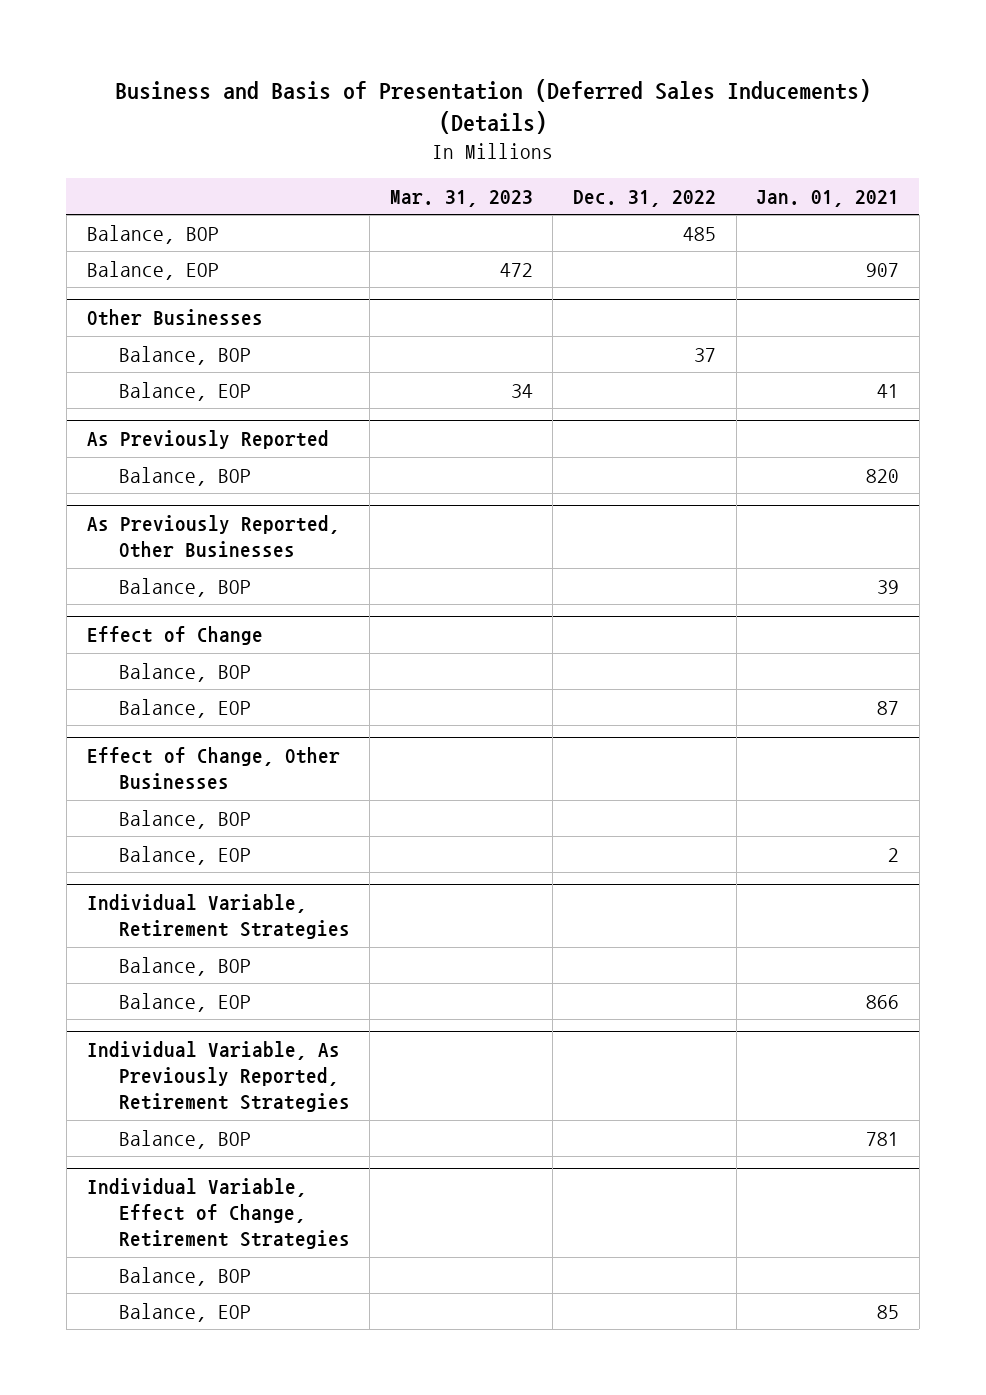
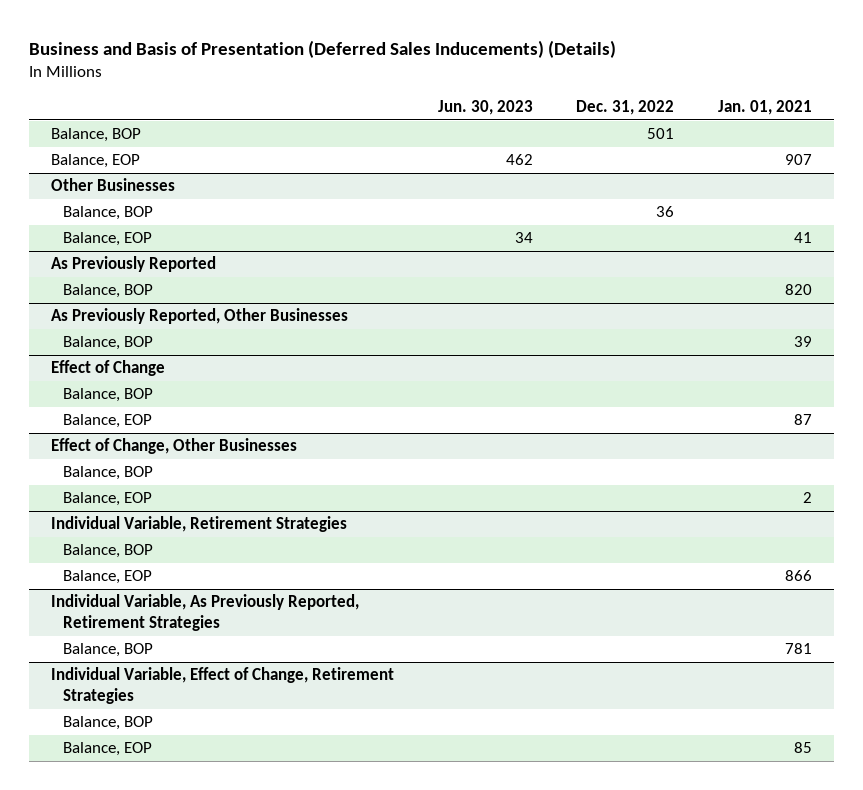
[389,189,533,207] Mar. 31, 2023 -> none
none -> [437,100,533,116] Jun. 30, 2023
[682,226,716,241] 485 -> [647,128,675,140] 501
[693,347,716,362] 37 -> [656,206,675,218] 36

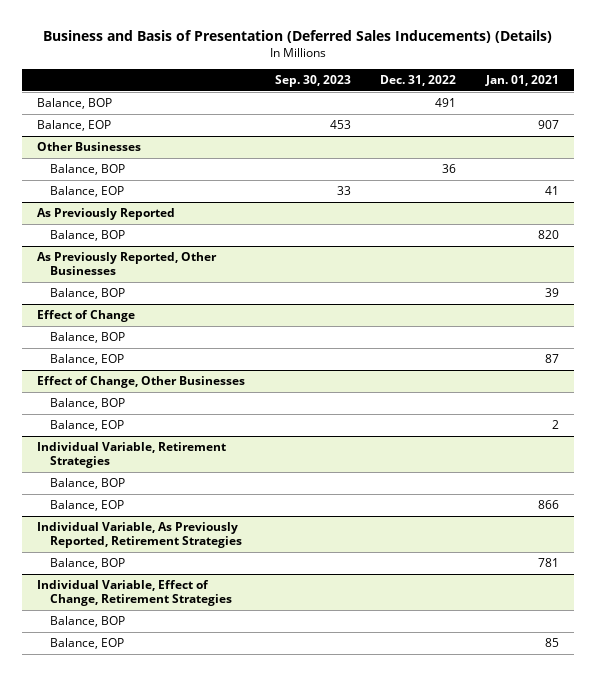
[437,100,533,116] Jun. 30, 2023 -> none
none -> [274,75,351,88] Sep. 30, 2023
[647,128,675,140] 501 -> [435,98,457,108] 491

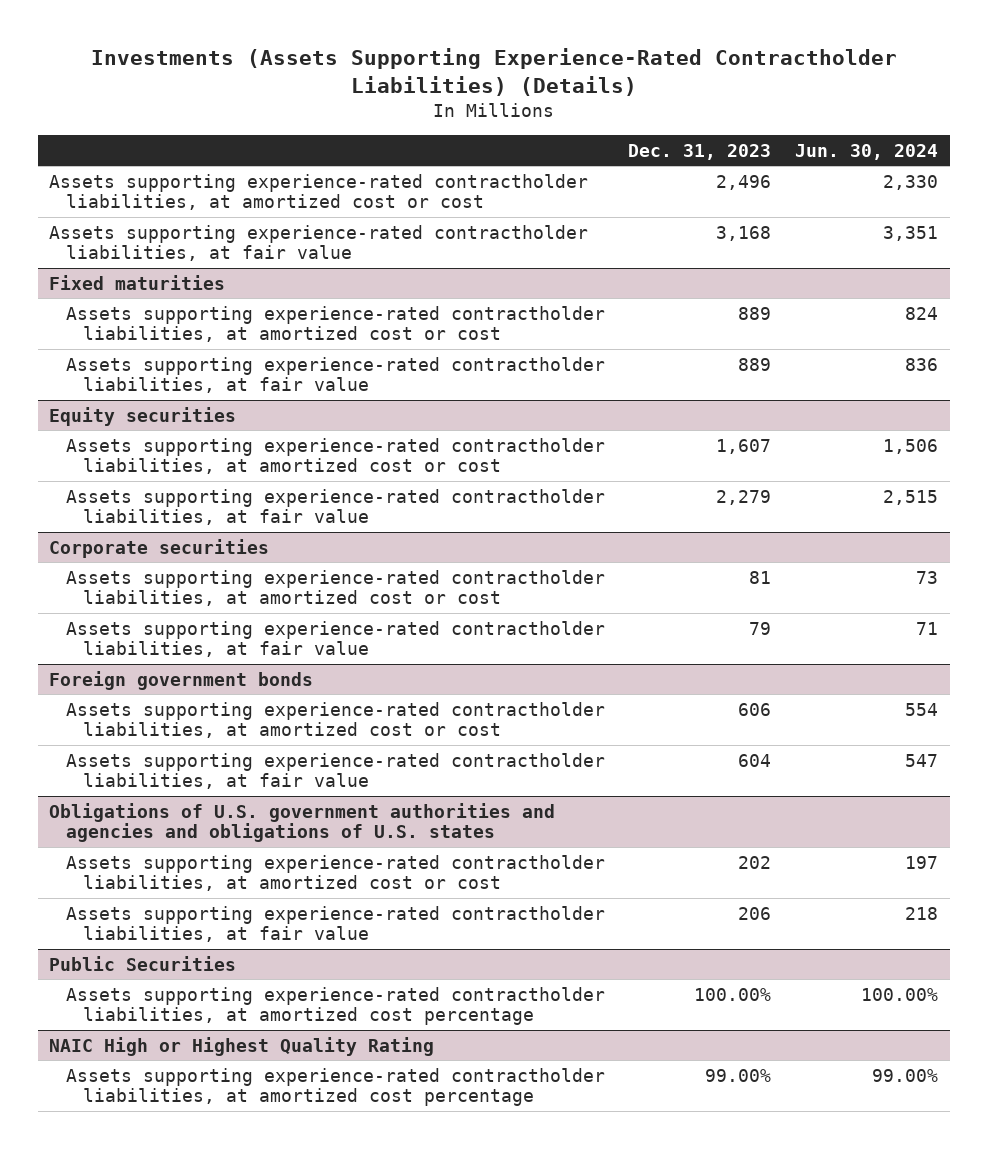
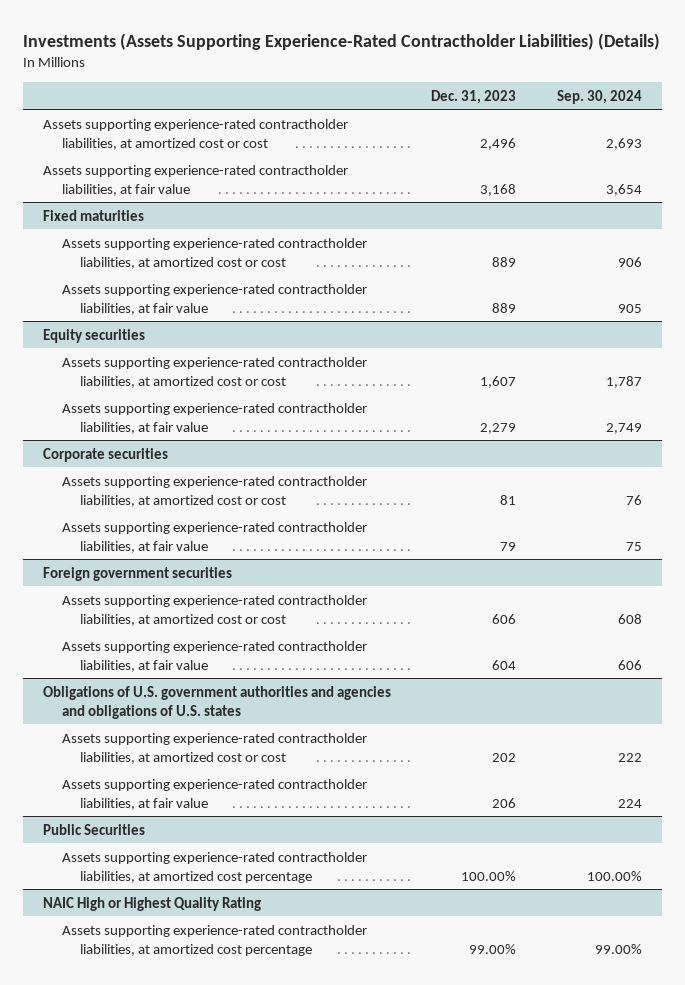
[794,143,938,160] Jun. 30, 2024 -> none
none -> [556,89,642,104] Sep. 30, 2024
[49,670,314,690] Foreign government bonds -> [43,566,233,581] Foreign government securities

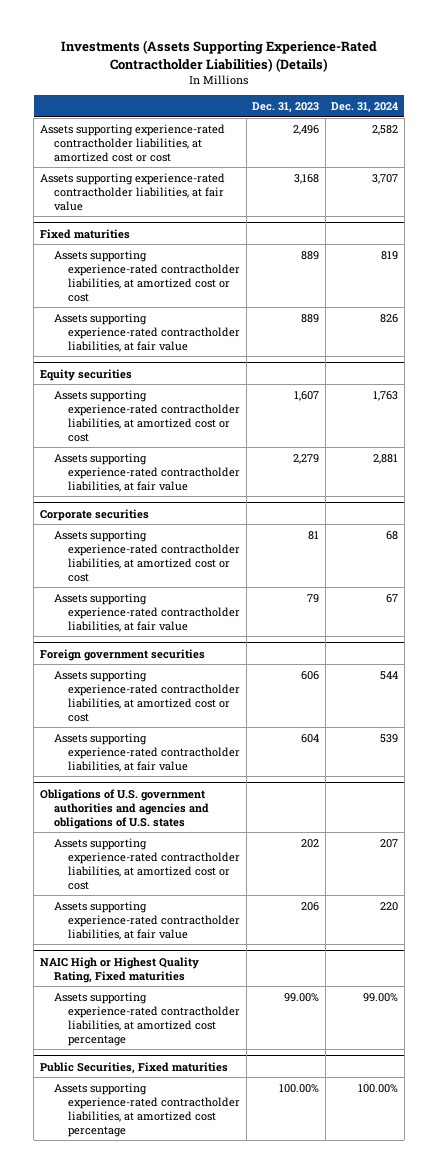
[556,89,642,104] Sep. 30, 2024 -> none
none -> [331,101,399,112] Dec. 31, 2024
[43,823,146,835] Public Securities -> none
[61,851,367,883] Assets supporting experience-rated contractholder liabilities, at amortized cost percentage -> none
[43,896,262,911] NAIC High or Highest Quality Rating -> [39,956,199,983] NAIC High or Highest Quality Rating, Fixed maturities
none -> [39,1061,228,1073] Public Securities, Fixed maturities
none -> [54,1082,241,1137] Assets supporting experience-rated contractholder liabilities, at amortized cost percentage

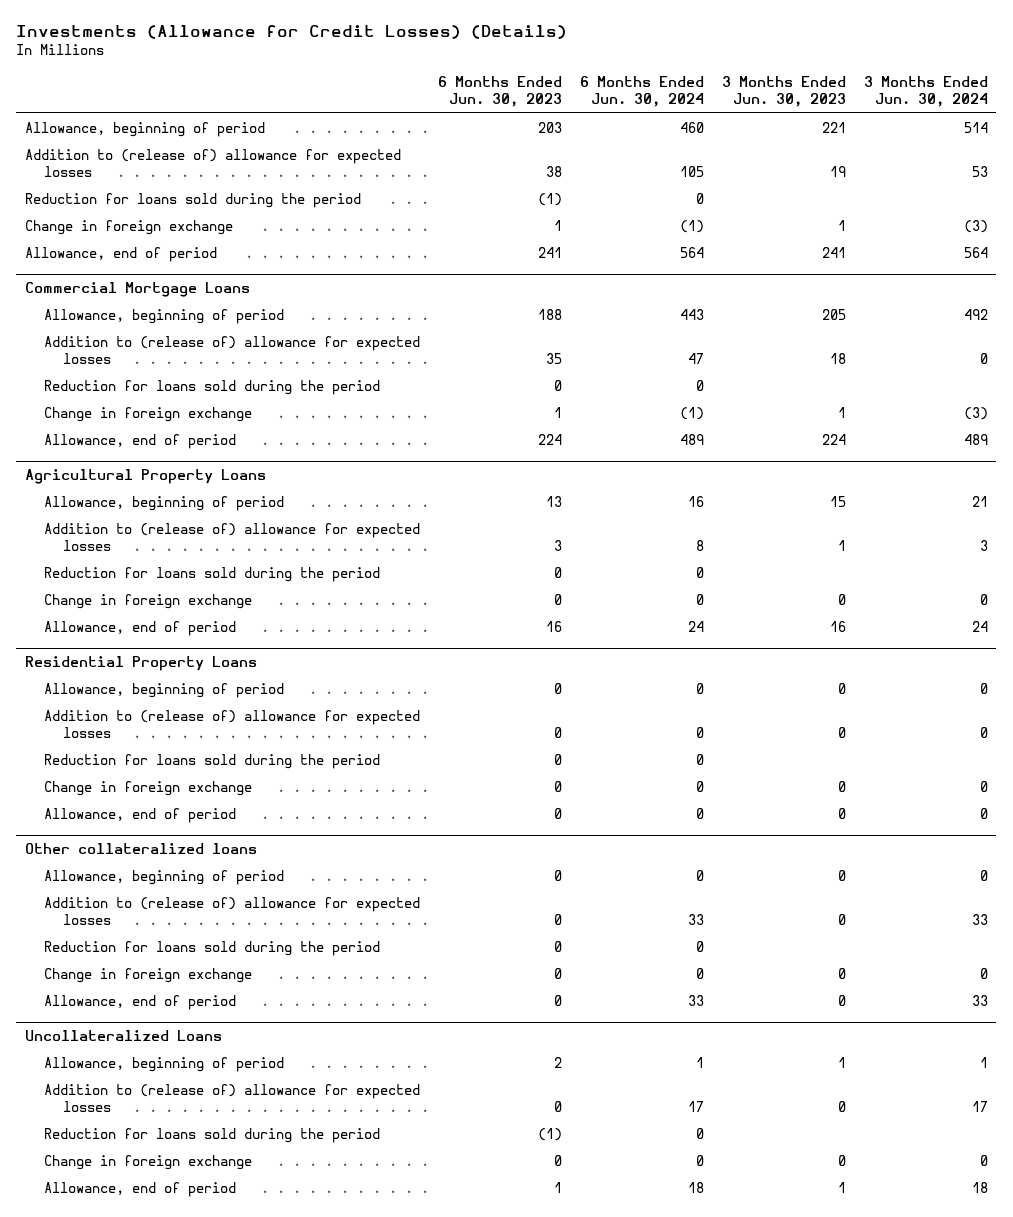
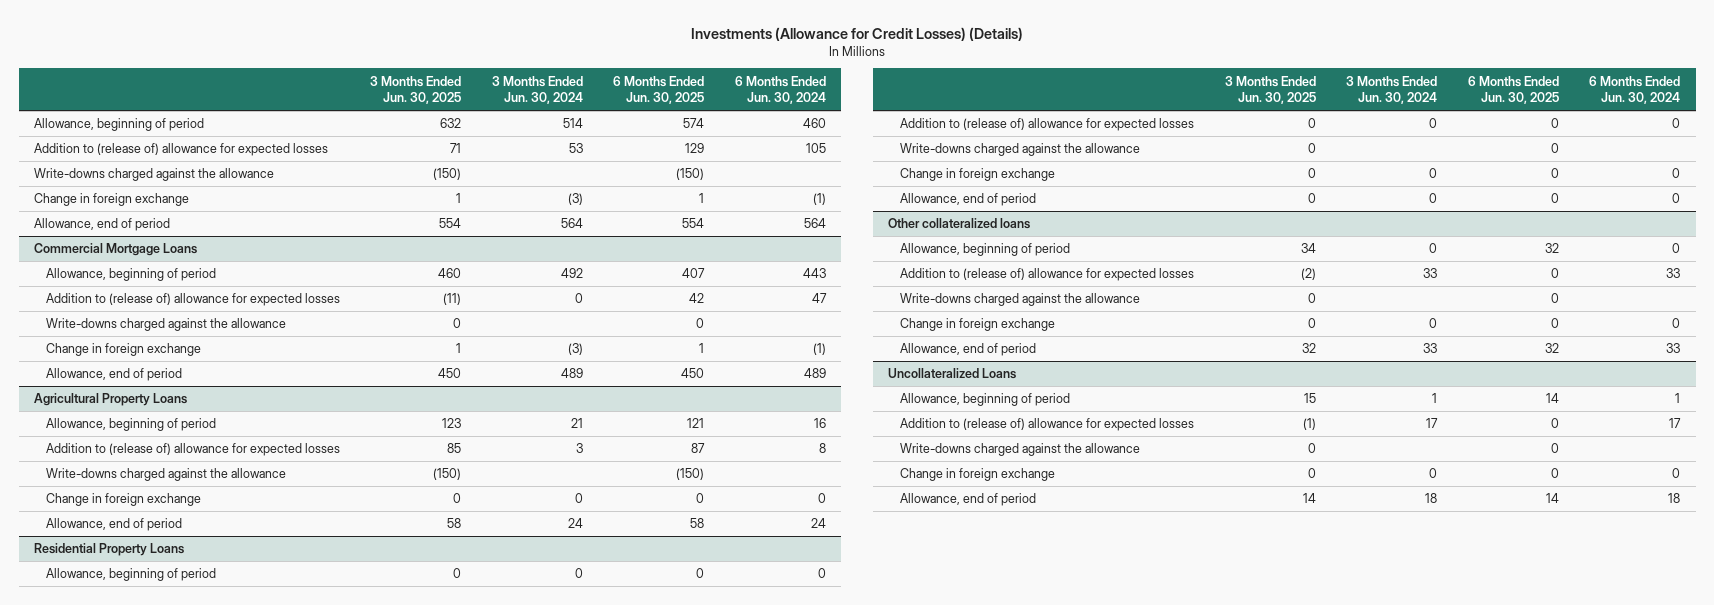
[437,75,562,108] 6 Months Ended Jun. 30, 2023 -> none
[721,75,846,108] 3 Months Ended Jun. 30, 2023 -> none
none -> [370,75,462,105] 3 Months Ended Jun. 30, 2025
none -> [613,75,705,105] 6 Months Ended Jun. 30, 2025
[25,192,362,208] Reduction for loans sold during the period -> none
none -> [34,168,275,182] Write-downs charged against the allowance
[44,379,381,395] Reduction for loans sold during the period -> none
none -> [45,318,286,332] Write-downs charged against the allowance
[44,566,381,582] Reduction for loans sold during the period -> none
none -> [45,468,286,482] Write-downs charged against the allowance
[44,753,381,769] Reduction for loans sold during the period -> none
none -> [899,143,1140,157] Write-downs charged against the allowance
[44,940,381,956] Reduction for loans sold during the period -> none
none -> [899,293,1140,307] Write-downs charged against the allowance
[44,1127,381,1143] Reduction for loans sold during the period -> none
none -> [899,443,1140,457] Write-downs charged against the allowance

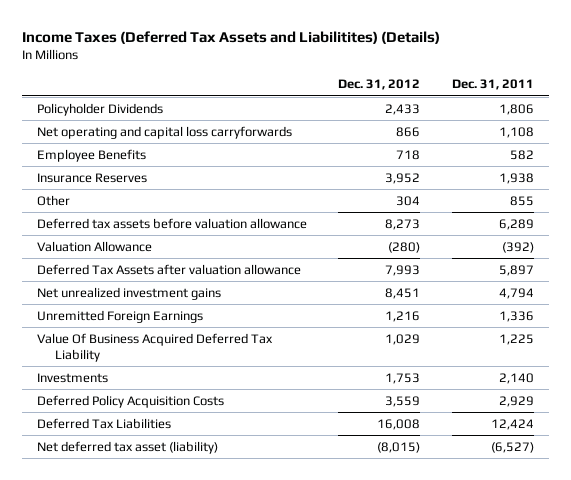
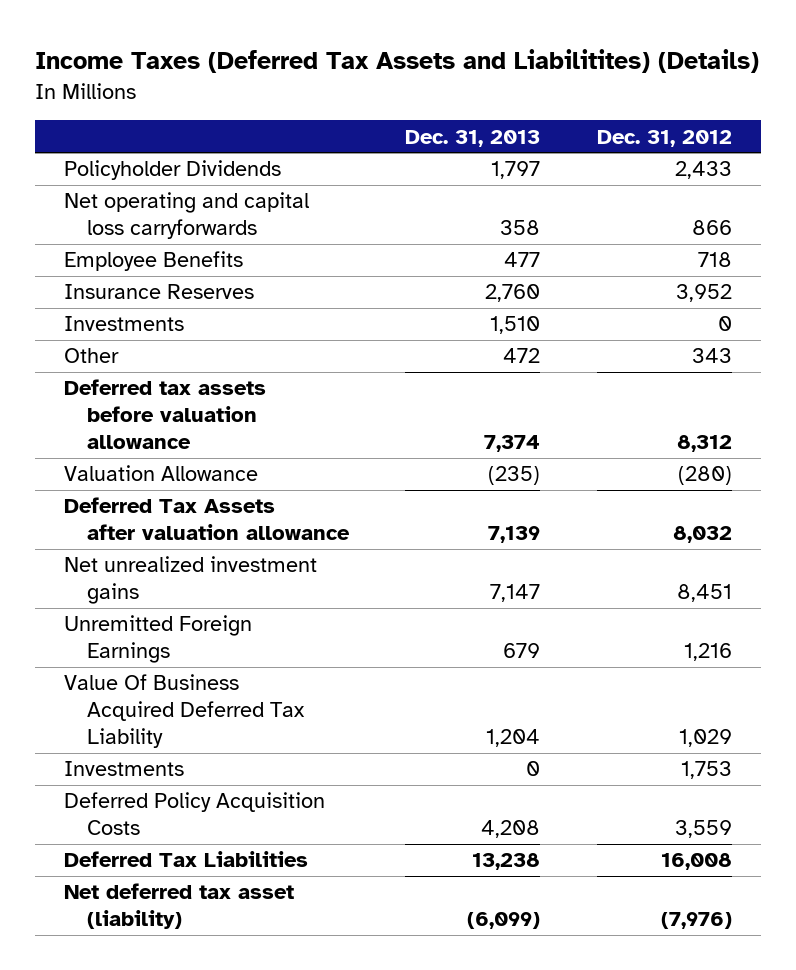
[451,79,534,91] Dec. 31, 2011 -> none
none -> [405,129,541,147] Dec. 31, 2013
none -> [63,316,184,332] Investments
[396,195,421,206] 304 -> [692,348,733,364] 343
[385,218,421,230] 8,273 -> [677,434,733,452] 8,312
[385,264,421,276] 7,993 -> [673,526,733,544] 8,032
[377,441,421,453] (8,015) -> [661,912,733,930] (7,976)

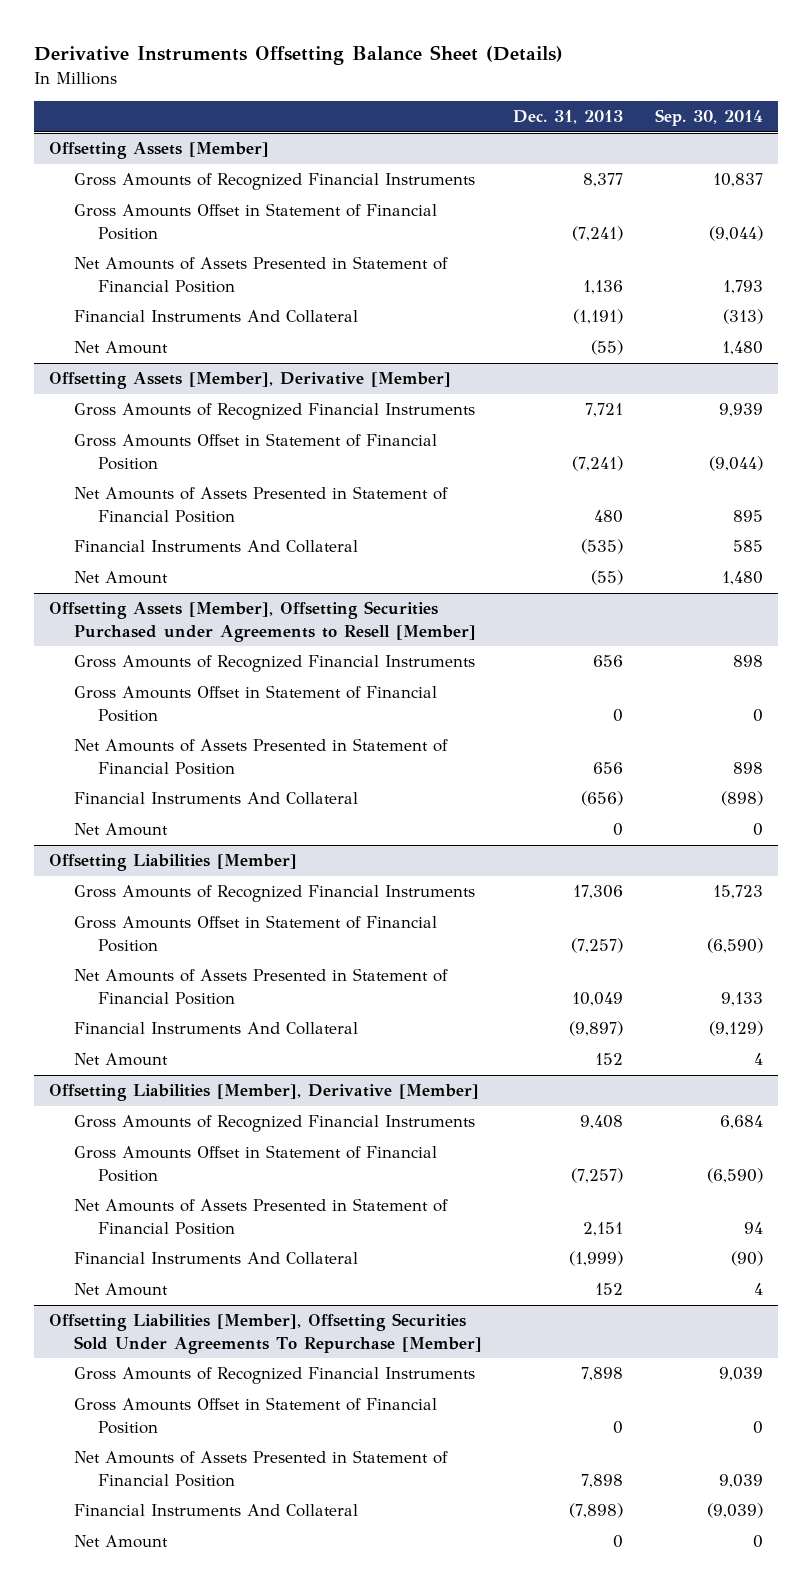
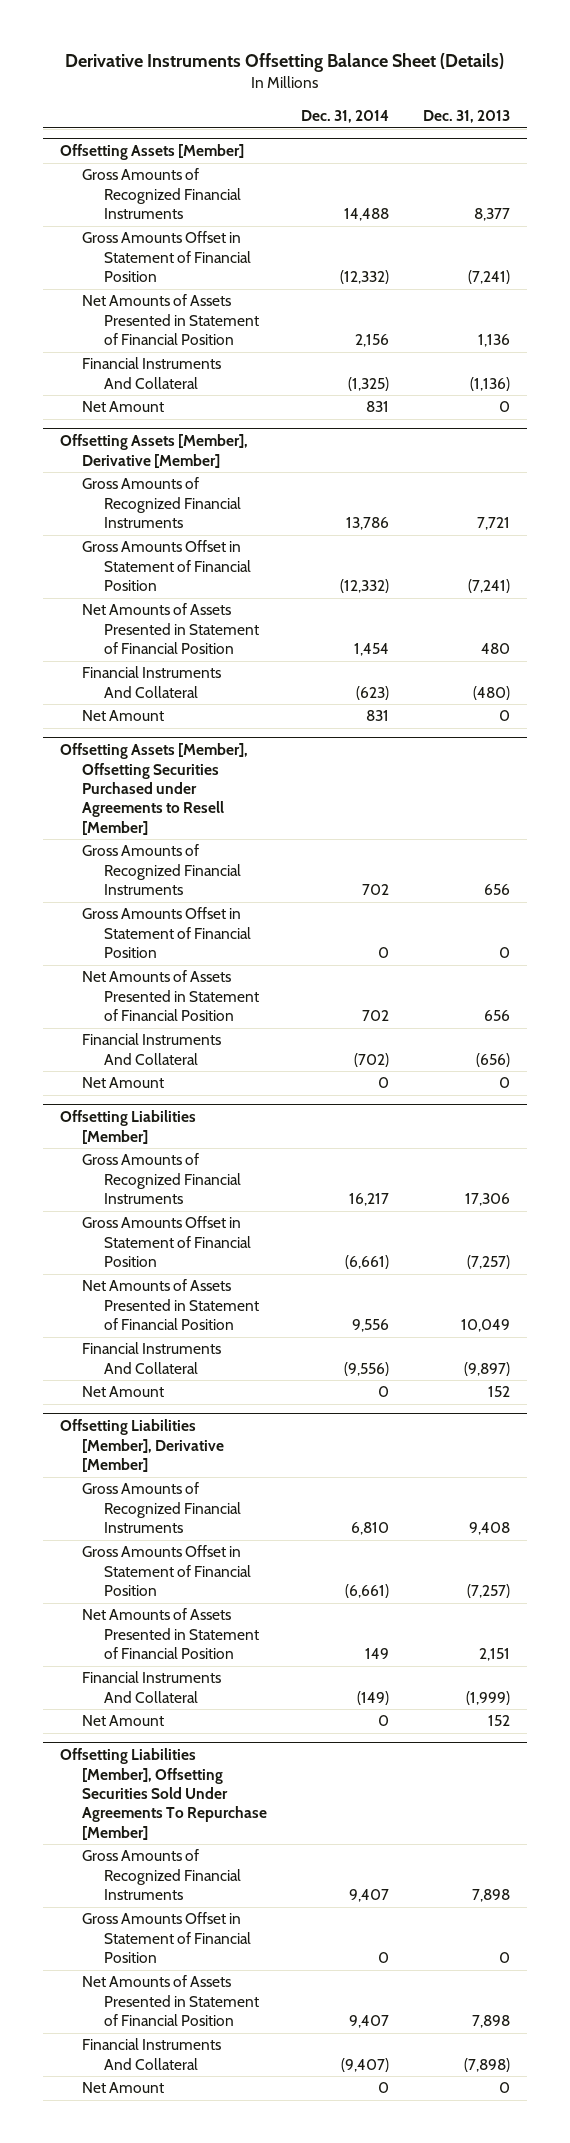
[654,109,763,127] Sep. 30, 2014 -> none
none -> [300,110,389,124] Dec. 31, 2014
[573,309,624,325] (1,191) -> [469,376,510,391] (1,136)
[591,340,624,356] (55) -> [498,401,510,413] 0
[581,539,624,555] (535) -> [472,685,510,700] (480)
[591,570,624,586] (55) -> [498,710,510,722] 0

